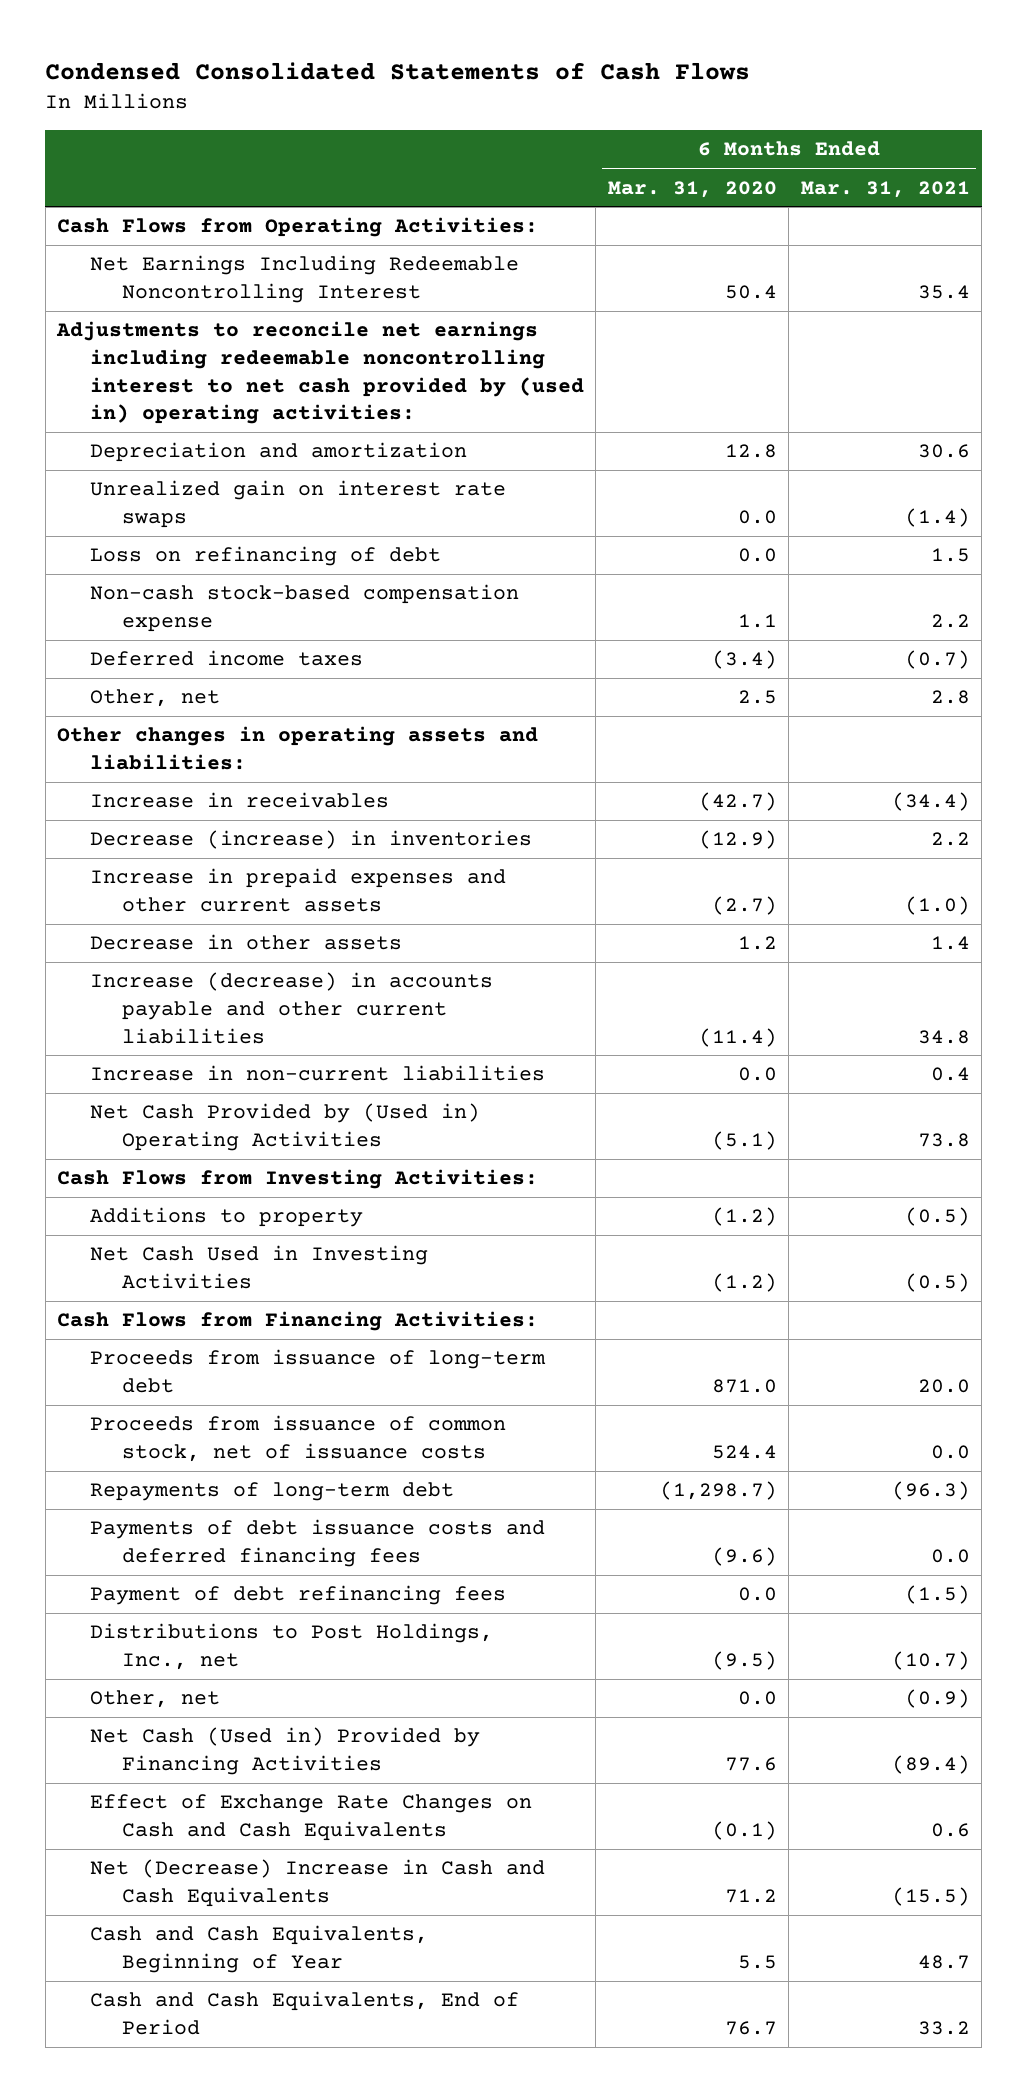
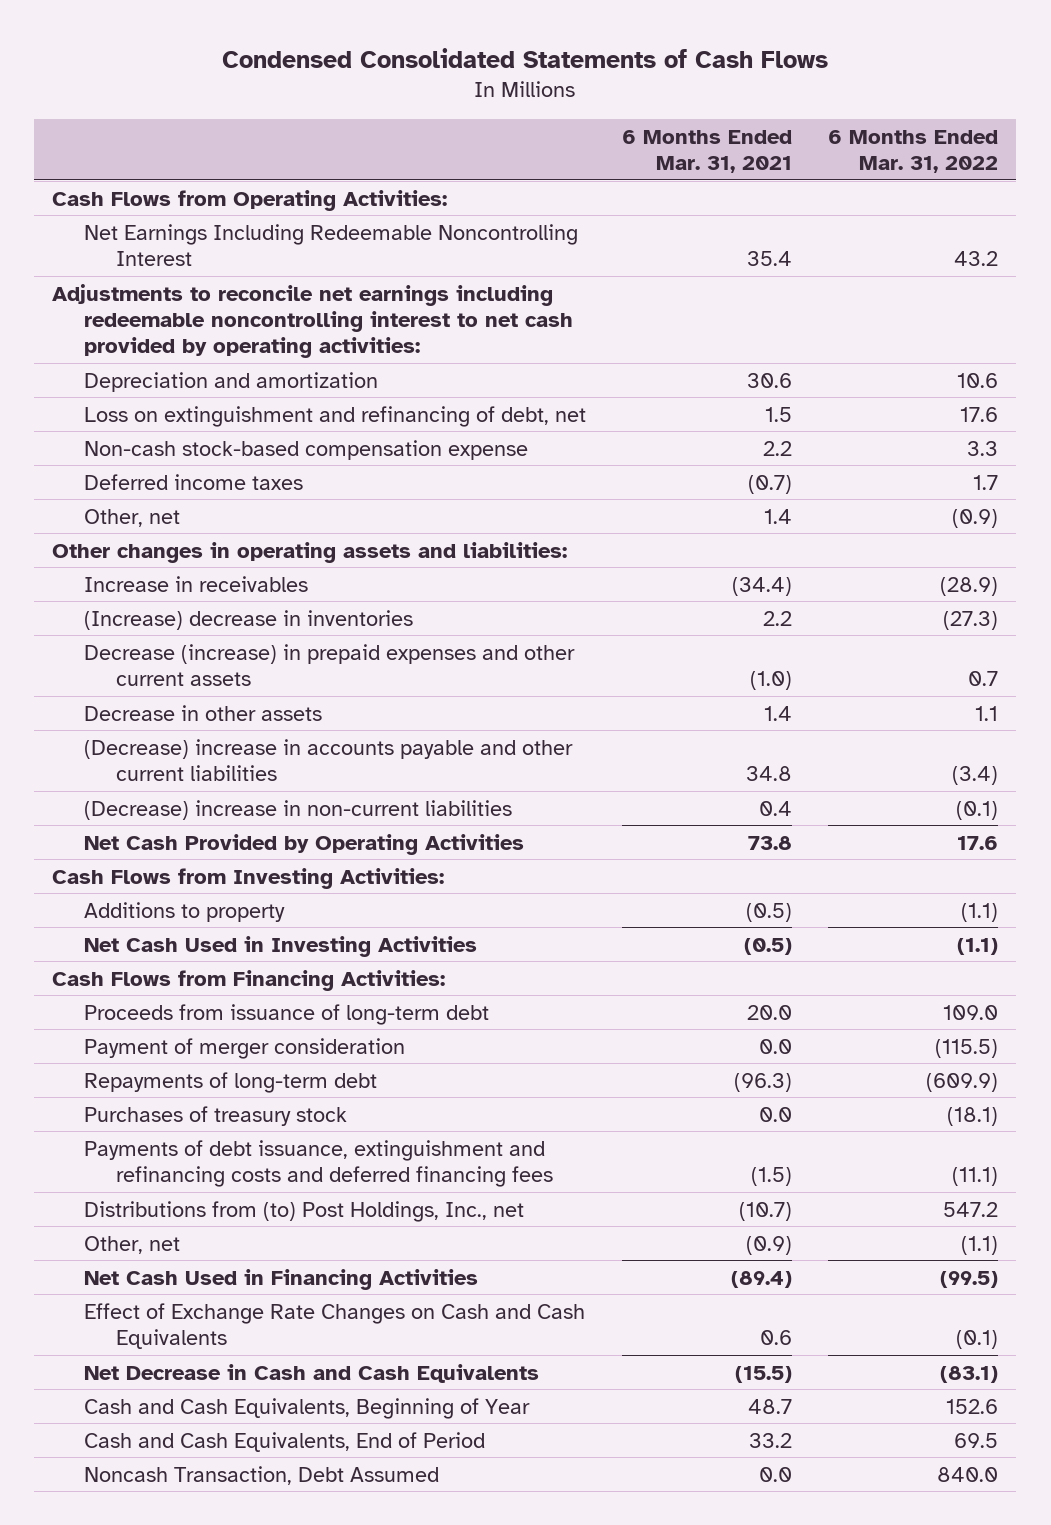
[607,180,777,198] Mar. 31, 2020 -> none
none -> [828,129,999,173] 6 Months Ended Mar. 31, 2022
[56,321,584,425] Adjustments to reconcile net earnings including redeemable noncontrolling interest to net cash provided by (used in) operating activities: -> [52,283,574,358] Adjustments to reconcile net earnings including redeemable noncontrolling interest to net cash provided by operating activities:
[89,480,506,529] Unrealized gain on interest rate swaps -> none
[89,546,441,567] Loss on refinancing of debt -> [84,405,587,427] Loss on extinguishment and refinancing of debt, net
[930,690,970,705] 2.8 -> [764,508,793,524] 1.4
[89,830,532,850] Decrease (increase) in inventories -> [84,609,414,630] (Increase) decrease in inventories
[89,868,506,913] Increase in prepaid expenses and other current assets -> [84,643,576,686] Decrease (increase) in prepaid expenses and other current assets
[89,972,493,1044] Increase (decrease) in accounts payable and other current liabilities -> [84,738,574,781] (Decrease) increase in accounts payable and other current liabilities
[89,1065,545,1082] Increase in non-current liabilities -> [84,799,513,820] (Decrease) increase in non-current liabilities
[89,1103,480,1152] Net Cash Provided by (Used in) Operating Activities -> [84,833,525,855] Net Cash Provided by Operating Activities
[89,1415,506,1463] Proceeds from issuance of common stock, net of issuance costs -> none
none -> [84,1037,406,1059] Payment of merger consideration
[89,1585,506,1606] Payment of debt refinancing fees -> none
none -> [84,1105,348,1126] Purchases of treasury stock
[89,1519,545,1568] Payments of debt issuance costs and deferred financing fees -> [84,1139,554,1187] Payments of debt issuance, extinguishment and refinancing costs and deferred financing fees
[930,1549,970,1564] 0.0 -> [751,1166,793,1186] (1.5)
[89,1623,493,1671] Distributions to Post Holdings, Inc., net -> [84,1200,525,1222] Distributions from (to) Post Holdings, Inc., net
[89,1727,480,1776] Net Cash (Used in) Provided by Financing Activities -> [84,1268,479,1290] Net Cash Used in Financing Activities
[89,1859,545,1908] Net (Decrease) Increase in Cash and Cash Equivalents -> [84,1363,540,1383] Net Decrease in Cash and Cash Equivalents
none -> [84,1465,440,1485] Noncash Transaction, Debt Assumed

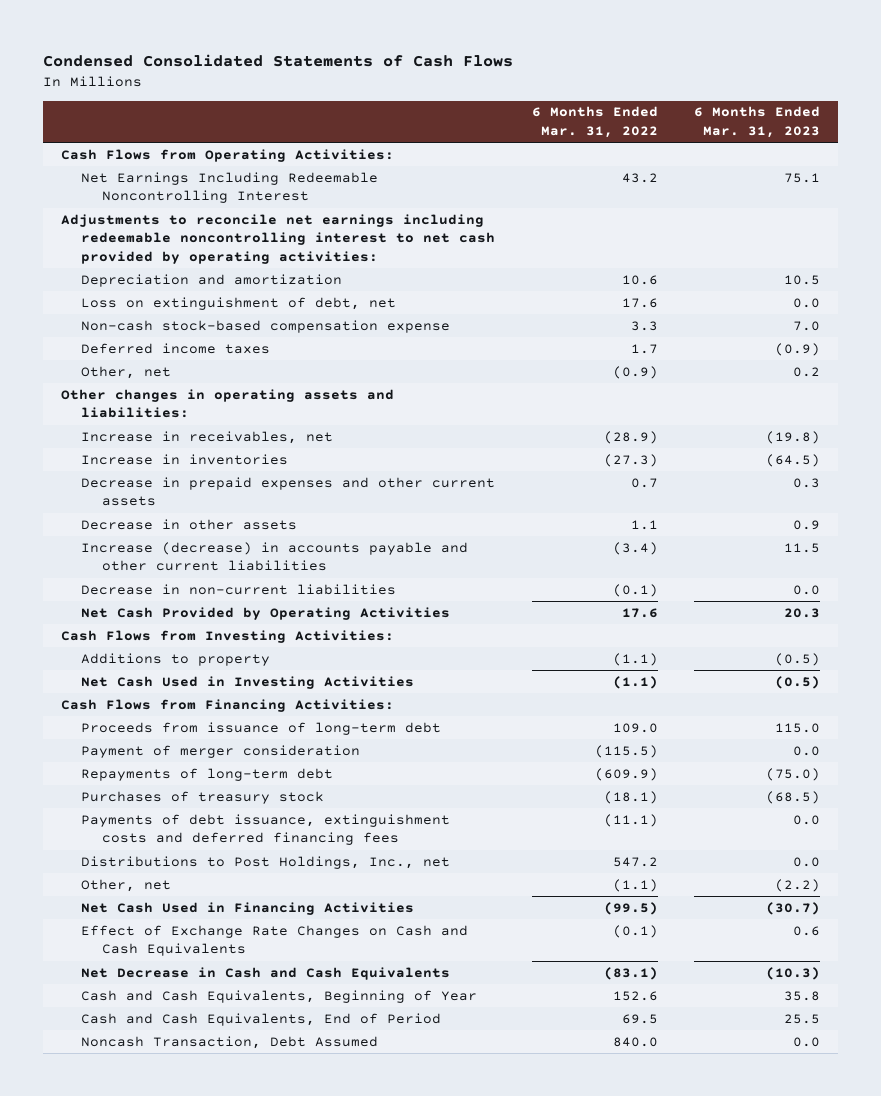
[622,129,793,173] 6 Months Ended Mar. 31, 2021 -> none
none -> [693,106,820,139] 6 Months Ended Mar. 31, 2023
[84,405,587,427] Loss on extinguishment and refinancing of debt, net -> [81,296,397,310] Loss on extinguishment of debt, net
[84,575,309,592] Increase in receivables -> [81,430,334,444] Increase in receivables, net
[84,609,414,630] (Increase) decrease in inventories -> [81,453,289,465] Increase in inventories
[84,643,576,686] Decrease (increase) in prepaid expenses and other current assets -> [81,476,496,507] Decrease in prepaid expenses and other current assets
[84,738,574,781] (Decrease) increase in accounts payable and other current liabilities -> [81,541,469,572] Increase (decrease) in accounts payable and other current liabilities
[84,799,513,820] (Decrease) increase in non-current liabilities -> [81,583,397,595] Decrease in non-current liabilities
[84,1139,554,1187] Payments of debt issuance, extinguishment and refinancing costs and deferred financing fees -> [81,813,451,846] Payments of debt issuance, extinguishment costs and deferred financing fees
[84,1200,525,1222] Distributions from (to) Post Holdings, Inc., net -> [81,855,451,869] Distributions to Post Holdings, Inc., net

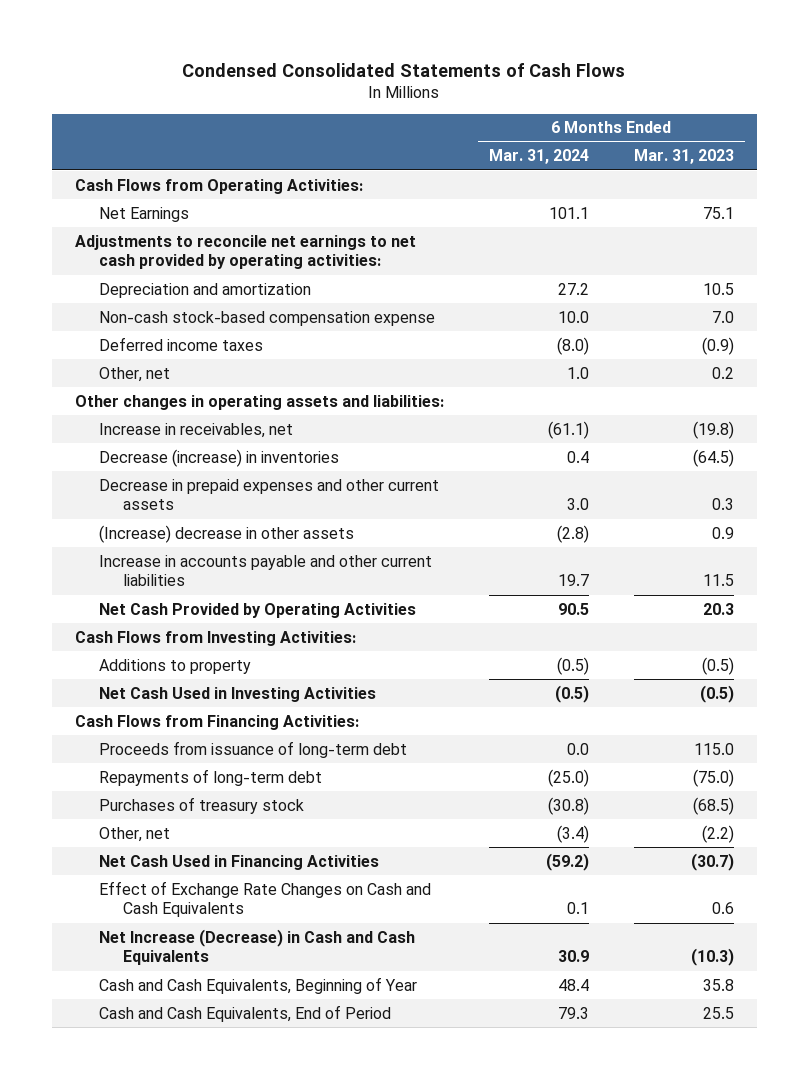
[531,106,658,139] 6 Months Ended Mar. 31, 2022 -> none
none -> [488,149,589,165] Mar. 31, 2024
[81,171,379,204] Net Earnings Including Redeemable Noncontrolling Interest -> [98,206,189,222] Net Earnings
[61,213,496,264] Adjustments to reconcile net earnings including redeemable noncontrolling interest to net cash provided by operating activities: -> [74,234,416,270] Adjustments to reconcile net earnings to net cash provided by operating activities:
[81,296,397,310] Loss on extinguishment of debt, net -> none
[81,453,289,465] Increase in inventories -> [98,448,339,467] Decrease (increase) in inventories
[81,583,397,595] Decrease in non-current liabilities -> none
[81,518,298,530] Decrease in other assets -> [98,524,354,543] (Increase) decrease in other assets
[81,541,469,572] Increase (decrease) in accounts payable and other current liabilities -> [98,554,432,587] Increase in accounts payable and other current liabilities
[81,744,361,758] Payment of merger consideration -> none
[81,813,451,846] Payments of debt issuance, extinguishment costs and deferred financing fees -> none
[81,855,451,869] Distributions to Post Holdings, Inc., net -> none
[81,966,451,980] Net Decrease in Cash and Cash Equivalents -> [98,928,415,966] Net Increase (Decrease) in Cash and Cash Equivalents
[81,1035,379,1049] Noncash Transaction, Debt Assumed -> none

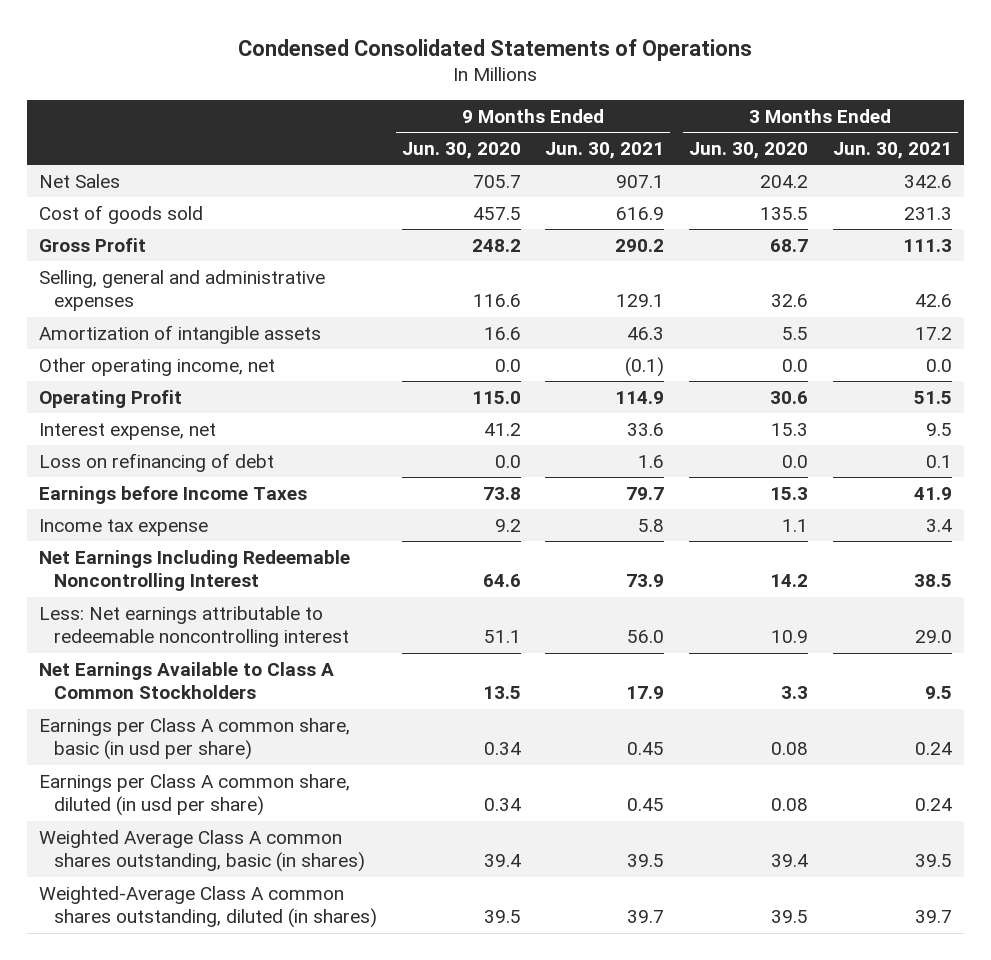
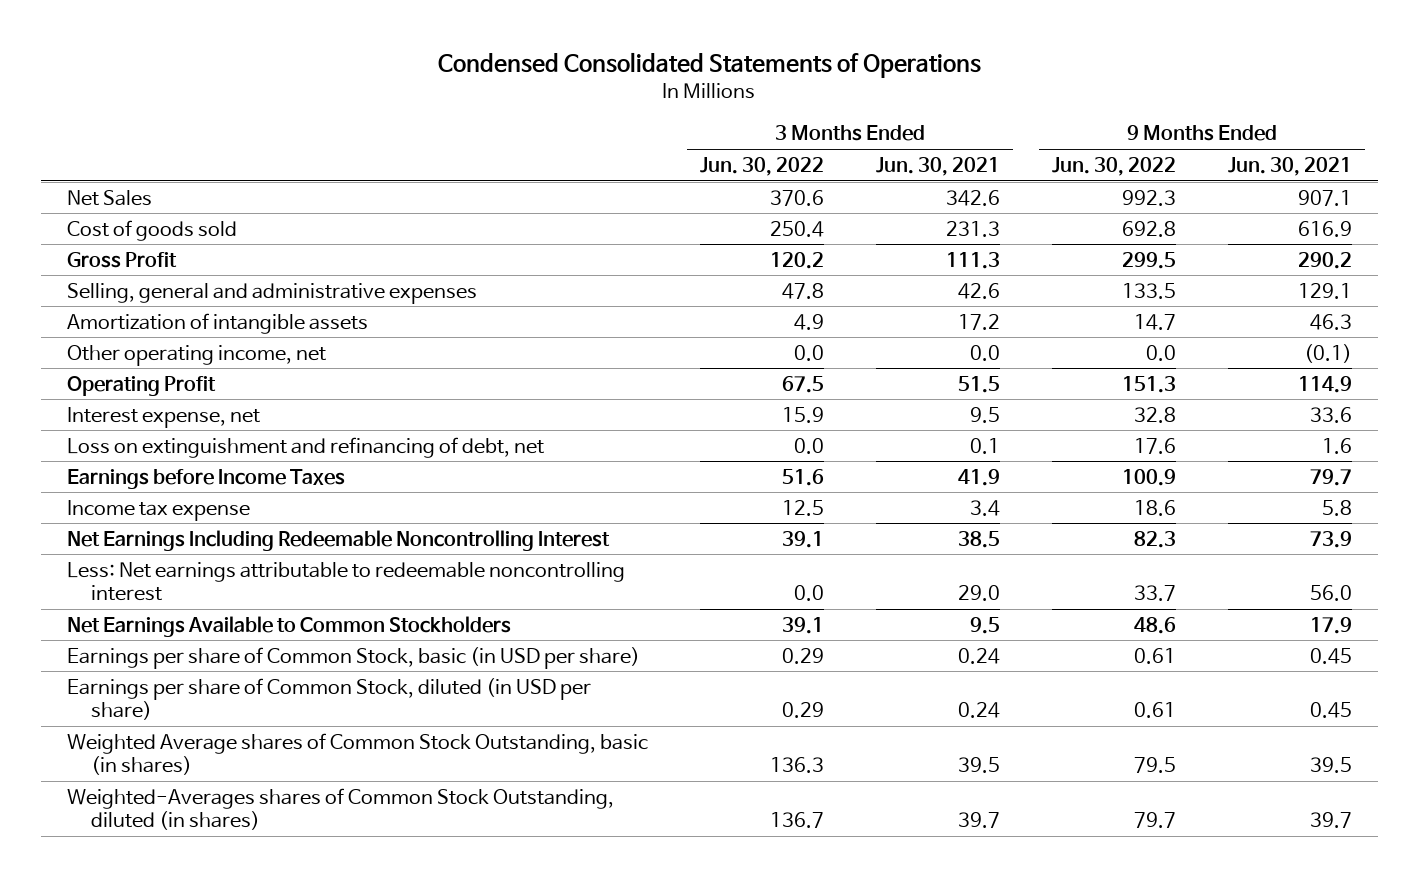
[401,142,521,160] Jun. 30, 2020 -> none
[688,142,808,160] Jun. 30, 2020 -> none
none -> [699,156,824,176] Jun. 30, 2022
none -> [1051,156,1176,176] Jun. 30, 2022
[38,452,274,472] Loss on refinancing of debt -> [66,436,544,458] Loss on extinguishment and refinancing of debt, net
[38,661,334,700] Net Earnings Available to Class A Common Stockholders -> [66,615,511,637] Net Earnings Available to Common Stockholders
[38,717,350,761] Earnings per Class A common share, basic (in usd per share) -> [66,646,640,669] Earnings per share of Common Stock, basic (in USD per share)
[38,773,350,817] Earnings per Class A common share, diluted (in usd per share) -> [66,677,591,721] Earnings per share of Common Stock, diluted (in USD per share)
[38,829,366,873] Weighted Average Class A common shares outstanding, basic (in shares) -> [66,732,648,776] Weighted Average shares of Common Stock Outstanding, basic (in shares)
[38,885,378,929] Weighted-Average Class A common shares outstanding, diluted (in shares) -> [66,787,614,831] Weighted-Averages shares of Common Stock Outstanding, diluted (in shares)

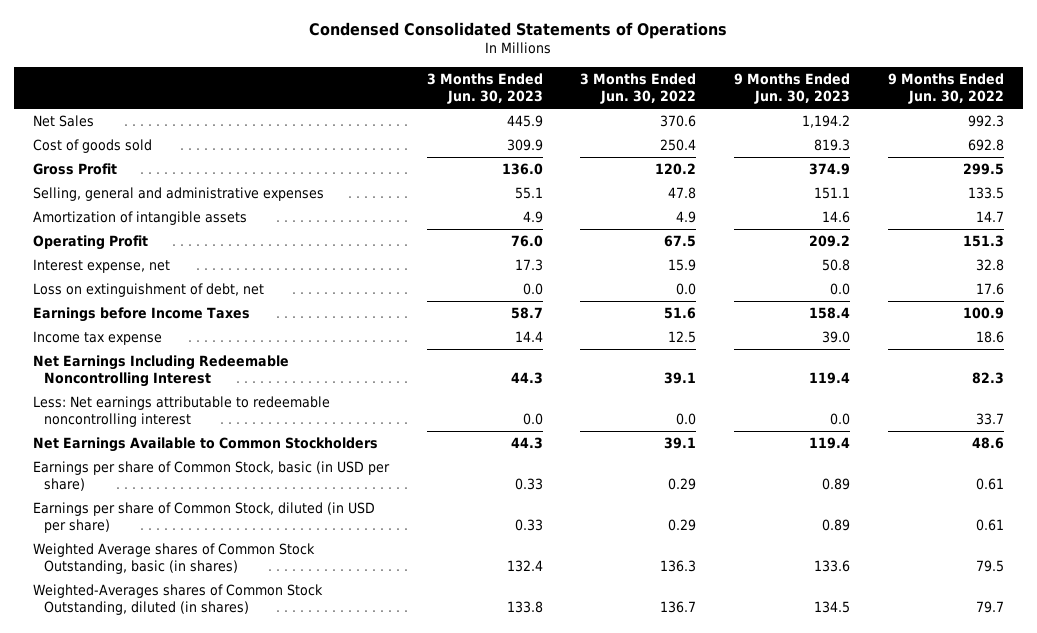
[875,156,1000,176] Jun. 30, 2021 -> none
[1227,156,1352,176] Jun. 30, 2021 -> none
none -> [426,72,543,105] 3 Months Ended Jun. 30, 2023
none -> [734,72,851,105] 9 Months Ended Jun. 30, 2023
[66,344,326,366] Other operating income, net -> none
[66,436,544,458] Loss on extinguishment and refinancing of debt, net -> [32,282,264,297] Loss on extinguishment of debt, net

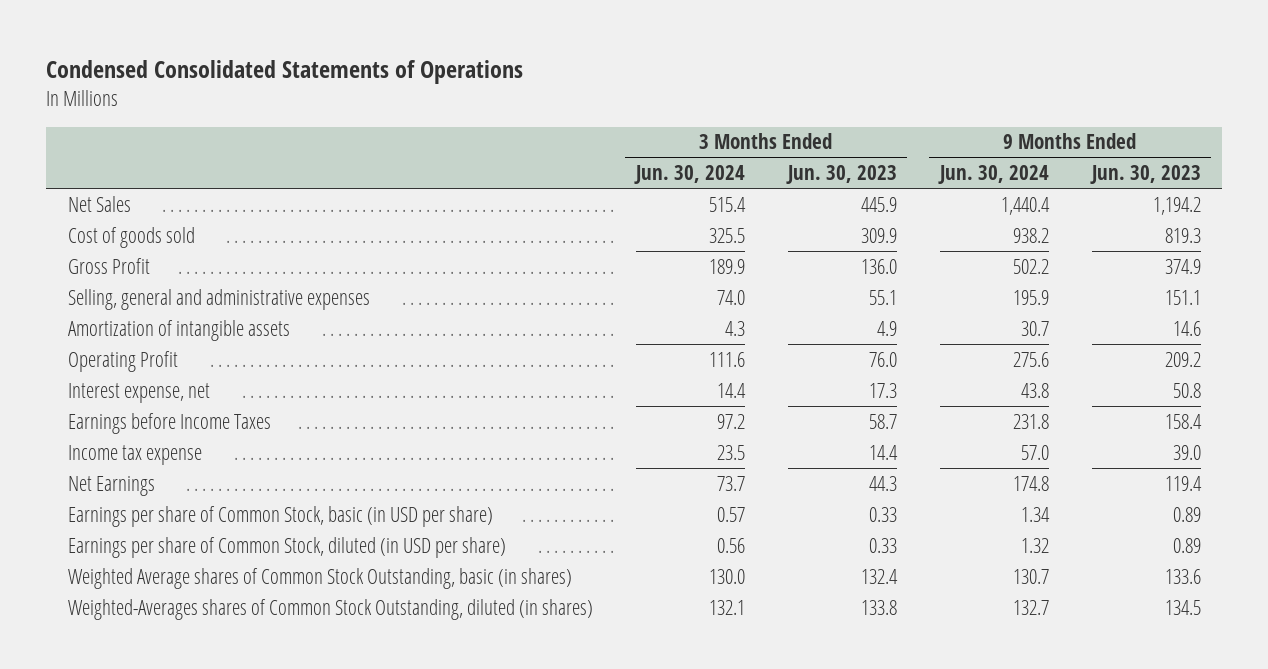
[580,72,697,105] 3 Months Ended Jun. 30, 2022 -> none
[887,72,1004,105] 9 Months Ended Jun. 30, 2022 -> none
none -> [633,165,745,185] Jun. 30, 2024
none -> [937,165,1049,185] Jun. 30, 2024
[32,282,264,297] Loss on extinguishment of debt, net -> none
[32,354,289,388] Net Earnings Including Redeemable Noncontrolling Interest -> none
[32,395,330,428] Less: Net earnings attributable to redeemable noncontrolling interest -> none
[32,436,378,452] Net Earnings Available to Common Stockholders -> [67,475,155,496] Net Earnings

